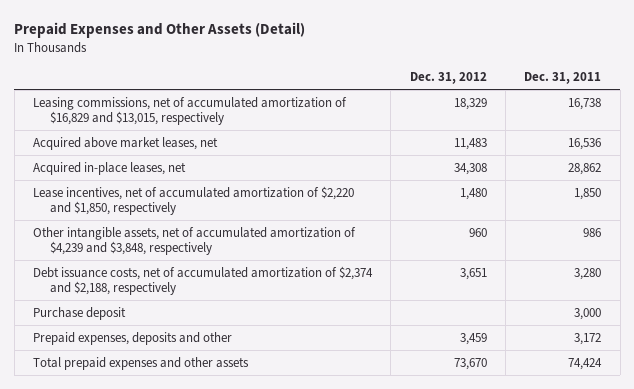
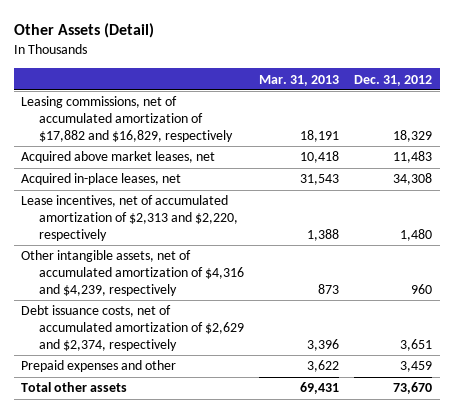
[14,22,306,39] Prepaid Expenses and Other Assets (Detail) -> [13,23,154,39] Other Assets (Detail)
[524,72,602,85] Dec. 31, 2011 -> none
none -> [258,74,339,86] Mar. 31, 2013
[32,96,347,126] Leasing commissions, net of accumulated amortization of $16,829 and $13,015, respectively -> [21,96,233,143] Leasing commissions, net of accumulated amortization of $17,882 and $16,829, respectively
[32,306,126,320] Purchase deposit -> none
[32,185,354,216] Lease incentives, net of accumulated amortization of $2,220 and $1,850, respectively -> [21,195,238,242] Lease incentives, net of accumulated amortization of $2,313 and $2,220, respectively
[32,226,356,256] Other intangible assets, net of accumulated amortization of $4,239 and $3,848, respectively -> [21,250,244,297] Other intangible assets, net of accumulated amortization of $4,316 and $4,239, respectively
[32,265,373,296] Debt issuance costs, net of accumulated amortization of $2,374 and $2,188, respectively -> [21,305,244,352] Debt issuance costs, net of accumulated amortization of $2,629 and $2,374, respectively
[32,331,232,345] Prepaid expenses, deposits and other -> [21,360,177,373] Prepaid expenses and other
[32,356,249,370] Total prepaid expenses and other assets -> [21,382,128,393] Total other assets

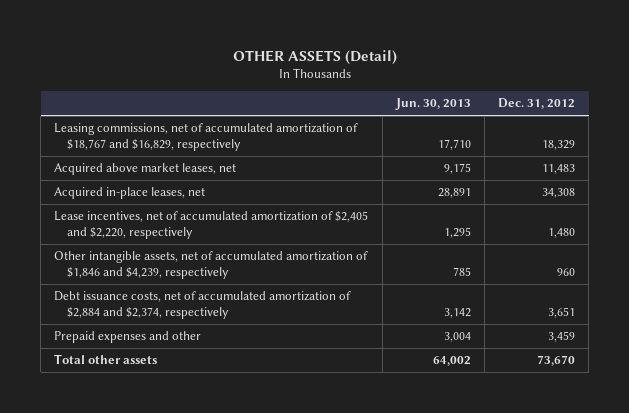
[13,23,154,39] Other Assets (Detail) -> [232,49,397,65] OTHER ASSETS (Detail)
[258,74,339,86] Mar. 31, 2013 -> none
none -> [394,98,471,111] Jun. 30, 2013
[21,96,233,143] Leasing commissions, net of accumulated amortization of $17,882 and $16,829, respectively -> [54,123,359,152] Leasing commissions, net of accumulated amortization of $18,767 and $16,829, respectively
[21,195,238,242] Lease incentives, net of accumulated amortization of $2,313 and $2,220, respectively -> [54,211,369,240] Lease incentives, net of accumulated amortization of $2,405 and $2,220, respectively
[21,250,244,297] Other intangible assets, net of accumulated amortization of $4,316 and $4,239, respectively -> [54,251,369,280] Other intangible assets, net of accumulated amortization of $1,846 and $4,239, respectively
[21,305,244,352] Debt issuance costs, net of accumulated amortization of $2,629 and $2,374, respectively -> [54,291,352,320] Debt issuance costs, net of accumulated amortization of $2,884 and $2,374, respectively

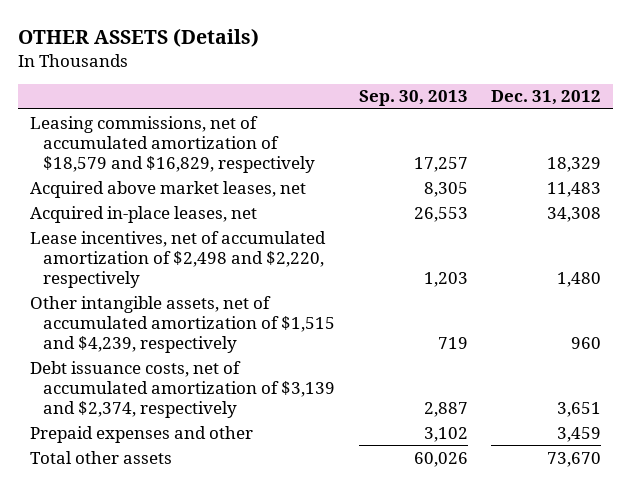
[232,49,397,65] OTHER ASSETS (Detail) -> [17,28,259,48] OTHER ASSETS (Details)
[394,98,471,111] Jun. 30, 2013 -> none
none -> [358,90,468,107] Sep. 30, 2013
[54,123,359,152] Leasing commissions, net of accumulated amortization of $18,767 and $16,829, respectively -> [29,115,316,173] Leasing commissions, net of accumulated amortization of $18,579 and $16,829, respectively
[54,211,369,240] Lease incentives, net of accumulated amortization of $2,405 and $2,220, respectively -> [29,230,326,288] Lease incentives, net of accumulated amortization of $2,498 and $2,220, respectively
[54,251,369,280] Other intangible assets, net of accumulated amortization of $1,846 and $4,239, respectively -> [29,295,336,353] Other intangible assets, net of accumulated amortization of $1,515 and $4,239, respectively
[54,291,352,320] Debt issuance costs, net of accumulated amortization of $2,884 and $2,374, respectively -> [29,360,336,418] Debt issuance costs, net of accumulated amortization of $3,139 and $2,374, respectively

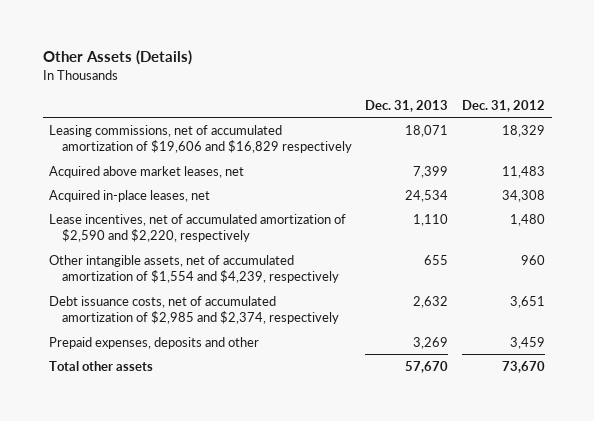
[17,28,259,48] OTHER ASSETS (Details) -> [42,50,192,66] Other Assets (Details)
[358,90,468,107] Sep. 30, 2013 -> none
none -> [365,99,449,112] Dec. 31, 2013
[29,115,316,173] Leasing commissions, net of accumulated amortization of $18,579 and $16,829, respectively -> [49,124,352,154] Leasing commissions, net of accumulated amortization of $19,606 and $16,829 respectively
[29,230,326,288] Lease incentives, net of accumulated amortization of $2,498 and $2,220, respectively -> [49,213,347,243] Lease incentives, net of accumulated amortization of $2,590 and $2,220, respectively
[29,295,336,353] Other intangible assets, net of accumulated amortization of $1,515 and $4,239, respectively -> [49,254,339,284] Other intangible assets, net of accumulated amortization of $1,554 and $4,239, respectively
[29,360,336,418] Debt issuance costs, net of accumulated amortization of $3,139 and $2,374, respectively -> [49,295,339,325] Debt issuance costs, net of accumulated amortization of $2,985 and $2,374, respectively
[29,425,253,443] Prepaid expenses and other -> [49,336,260,349] Prepaid expenses, deposits and other

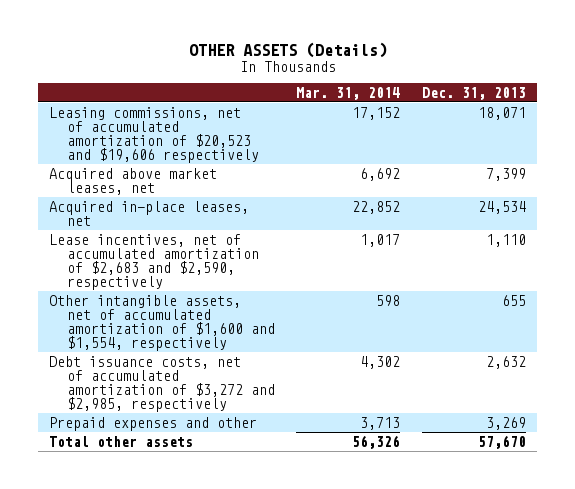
[42,50,192,66] Other Assets (Details) -> [188,42,387,59] OTHER ASSETS (Details)
[462,99,546,112] Dec. 31, 2012 -> none
none -> [296,86,401,100] Mar. 31, 2014
[49,124,352,154] Leasing commissions, net of accumulated amortization of $19,606 and $16,829 respectively -> [49,106,259,163] Leasing commissions, net of accumulated amortization of $20,523 and $19,606 respectively
[49,213,347,243] Lease incentives, net of accumulated amortization of $2,590 and $2,220, respectively -> [49,233,259,290] Lease incentives, net of accumulated amortization of $2,683 and $2,590, respectively
[49,254,339,284] Other intangible assets, net of accumulated amortization of $1,554 and $4,239, respectively -> [49,294,275,351] Other intangible assets, net of accumulated amortization of $1,600 and $1,554, respectively
[49,295,339,325] Debt issuance costs, net of accumulated amortization of $2,985 and $2,374, respectively -> [49,355,275,412] Debt issuance costs, net of accumulated amortization of $3,272 and $2,985, respectively
[49,336,260,349] Prepaid expenses, deposits and other -> [49,416,258,431] Prepaid expenses and other

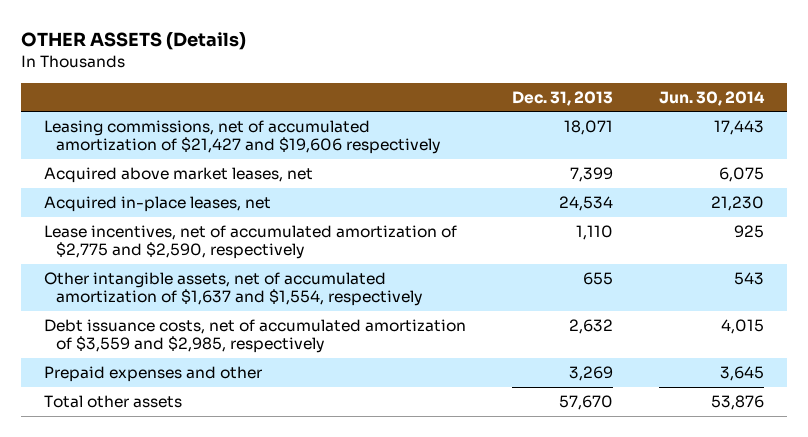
[296,86,401,100] Mar. 31, 2014 -> none
none -> [658,90,765,106] Jun. 30, 2014
[49,106,259,163] Leasing commissions, net of accumulated amortization of $20,523 and $19,606 respectively -> [44,120,440,155] Leasing commissions, net of accumulated amortization of $21,427 and $19,606 respectively
[49,233,259,290] Lease incentives, net of accumulated amortization of $2,683 and $2,590, respectively -> [44,225,458,260] Lease incentives, net of accumulated amortization of $2,775 and $2,590, respectively
[49,294,275,351] Other intangible assets, net of accumulated amortization of $1,600 and $1,554, respectively -> [44,272,422,307] Other intangible assets, net of accumulated amortization of $1,637 and $1,554, respectively
[49,355,275,412] Debt issuance costs, net of accumulated amortization of $3,272 and $2,985, respectively -> [44,319,467,354] Debt issuance costs, net of accumulated amortization of $3,559 and $2,985, respectively

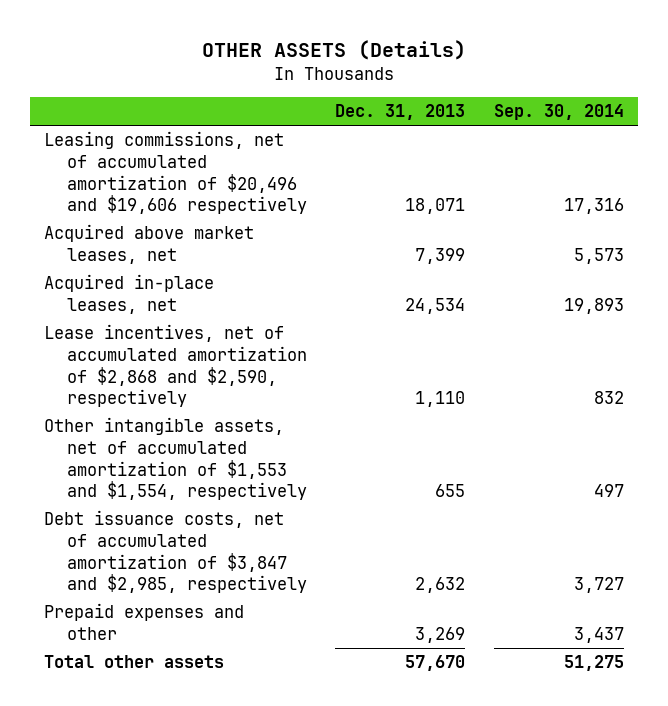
[658,90,765,106] Jun. 30, 2014 -> none
none -> [493,104,624,121] Sep. 30, 2014
[44,120,440,155] Leasing commissions, net of accumulated amortization of $21,427 and $19,606 respectively -> [44,131,307,215] Leasing commissions, net of accumulated amortization of $20,496 and $19,606 respectively
[44,225,458,260] Lease incentives, net of accumulated amortization of $2,775 and $2,590, respectively -> [44,324,307,408] Lease incentives, net of accumulated amortization of $2,868 and $2,590, respectively
[44,272,422,307] Other intangible assets, net of accumulated amortization of $1,637 and $1,554, respectively -> [44,417,307,501] Other intangible assets, net of accumulated amortization of $1,553 and $1,554, respectively
[44,319,467,354] Debt issuance costs, net of accumulated amortization of $3,559 and $2,985, respectively -> [44,510,307,594] Debt issuance costs, net of accumulated amortization of $3,847 and $2,985, respectively

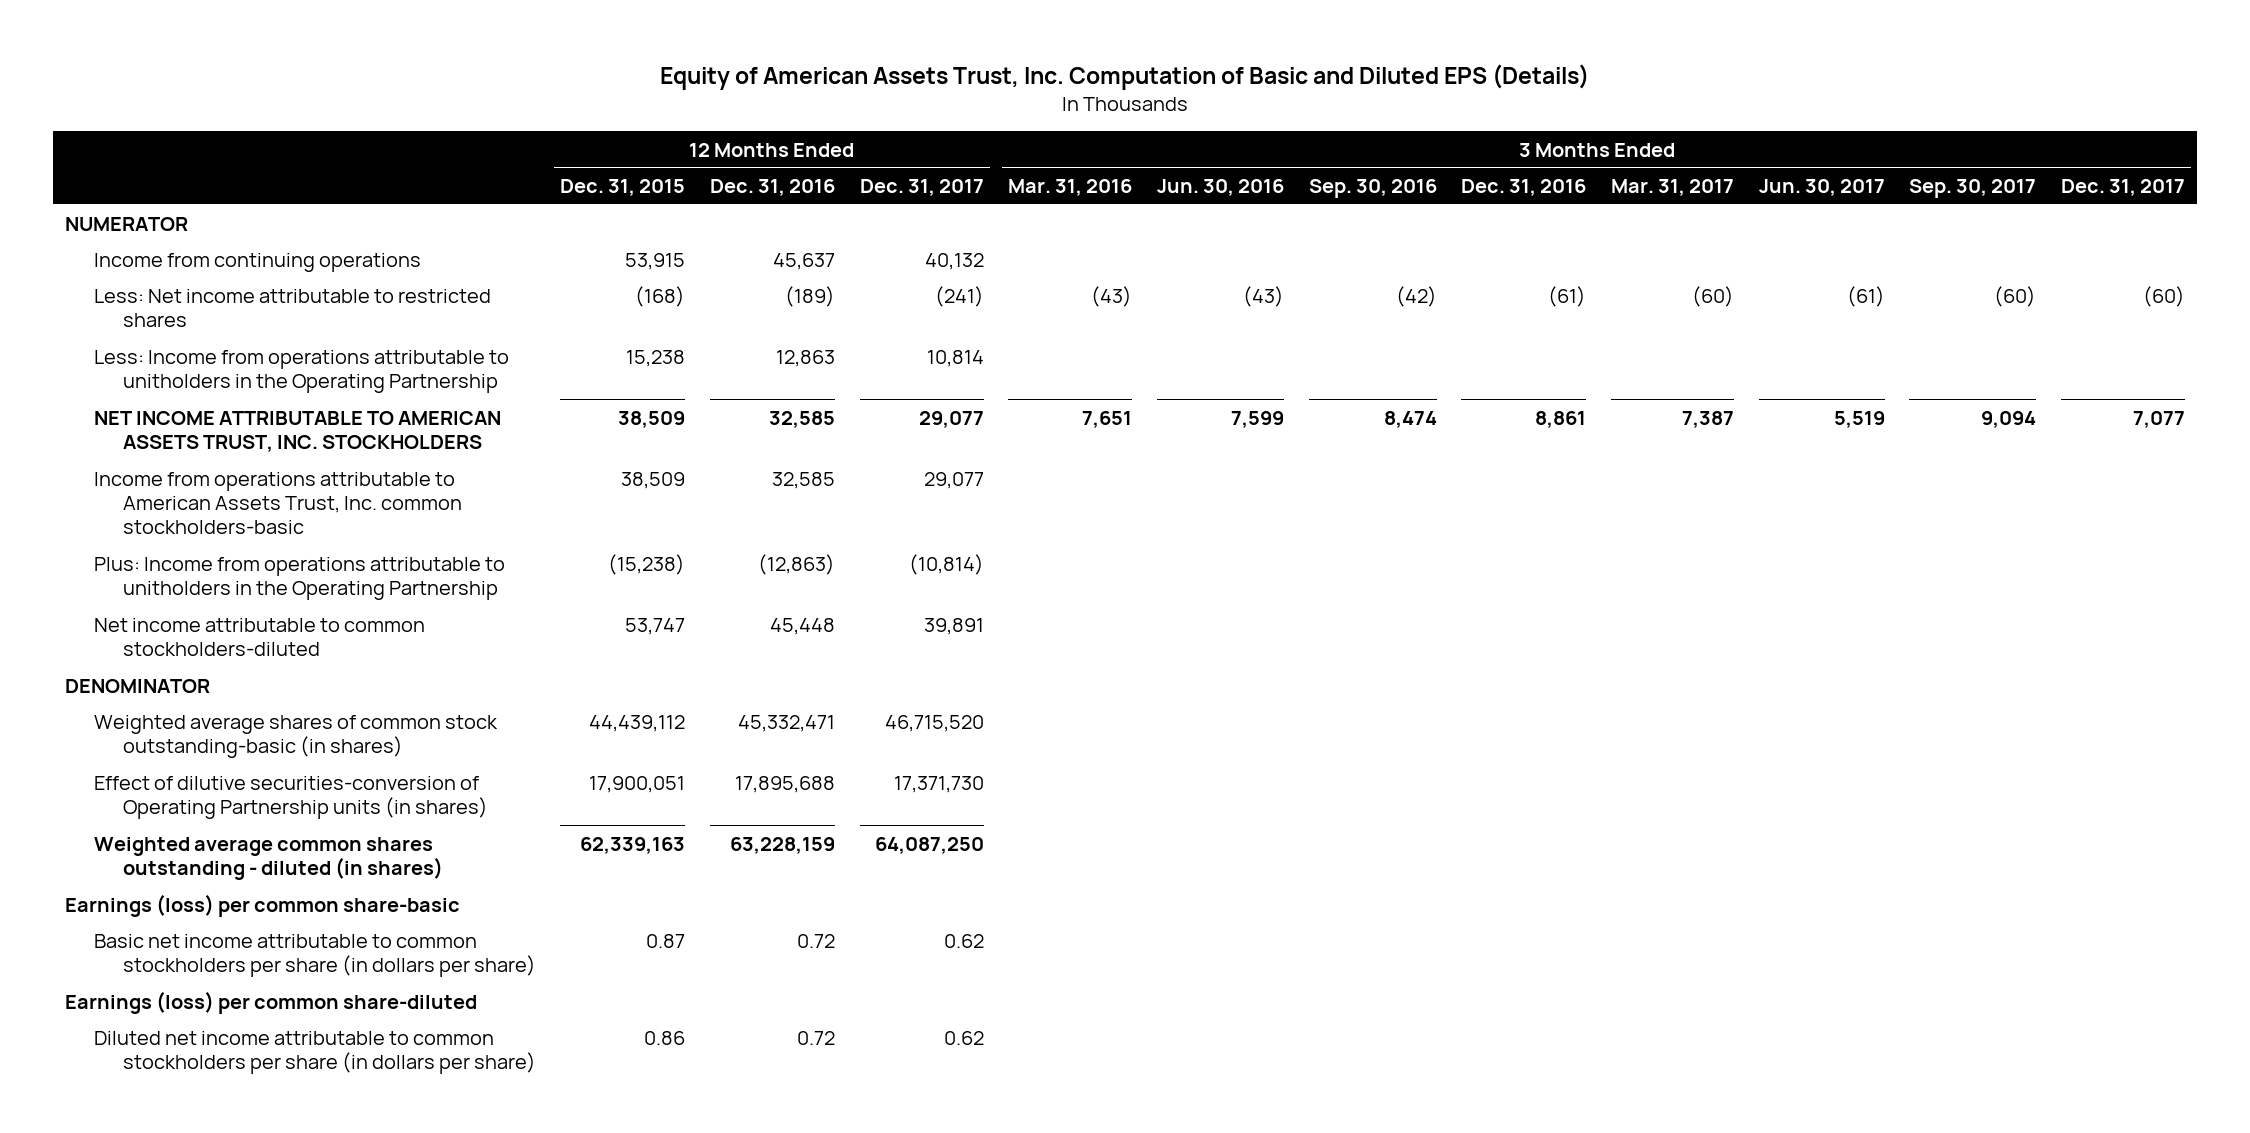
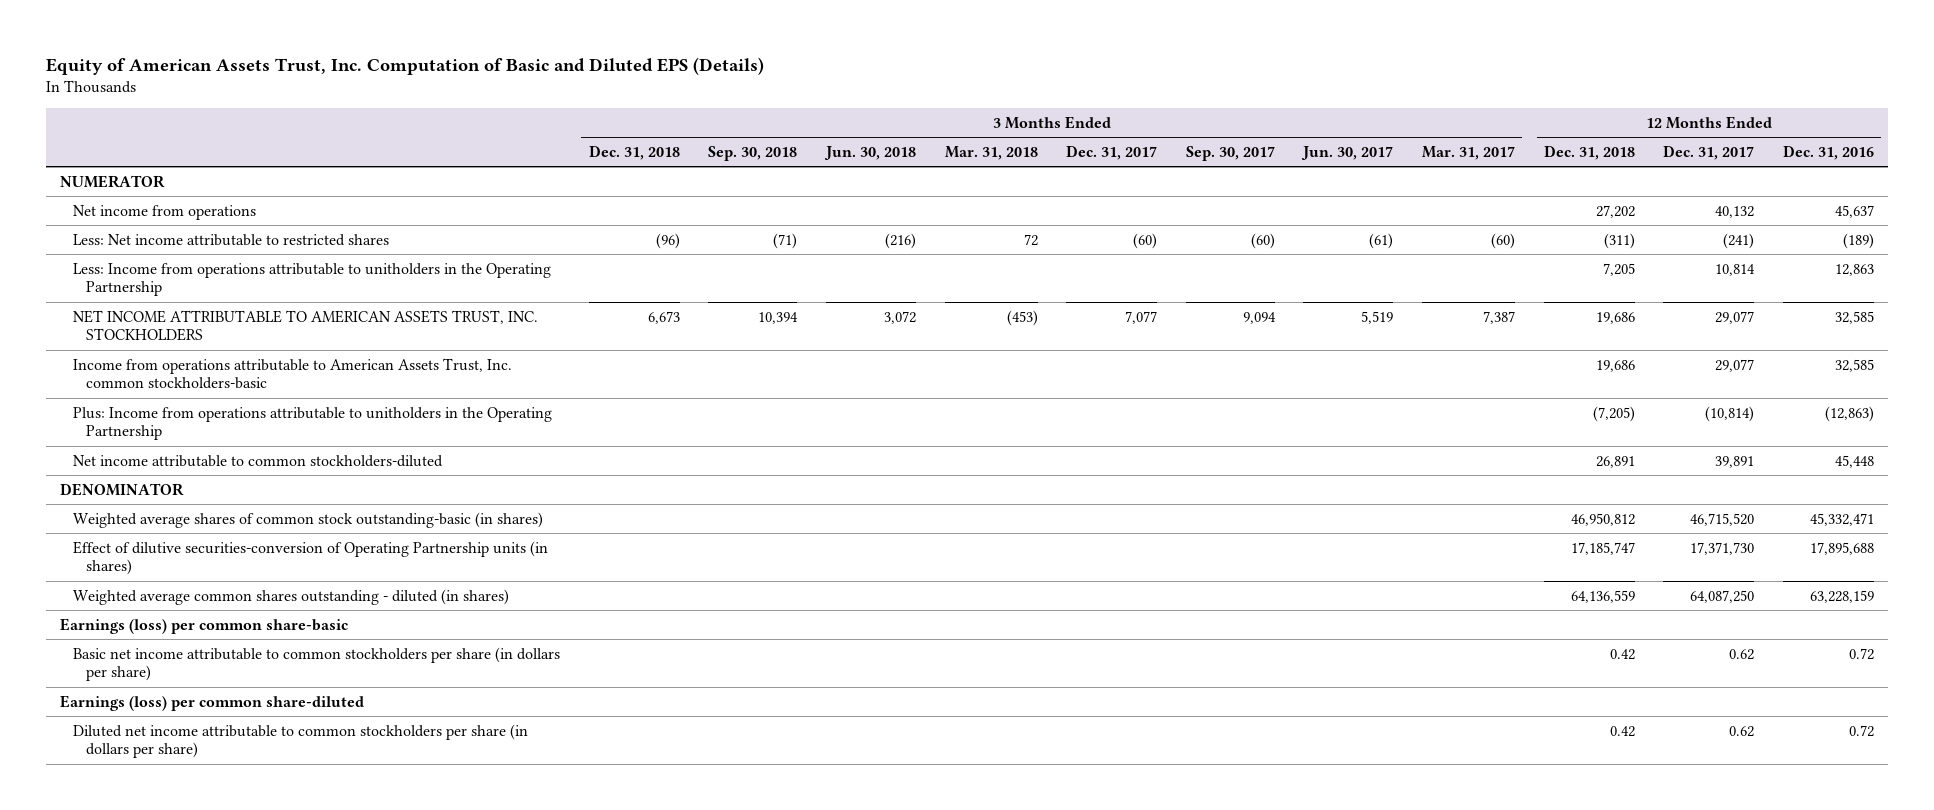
[560,179,686,197] Dec. 31, 2015 -> none
[1008,179,1133,197] Mar. 31, 2016 -> none
[1156,179,1284,197] Jun. 30, 2016 -> none
[1308,179,1437,199] Sep. 30, 2016 -> none
[1461,179,1587,197] Dec. 31, 2016 -> none
none -> [588,144,680,160] Dec. 31, 2018
none -> [708,145,798,161] Sep. 30, 2018
none -> [823,145,916,160] Jun. 30, 2018
none -> [944,145,1038,160] Mar. 31, 2018
none -> [1543,144,1635,160] Dec. 31, 2018
[93,252,421,272] Income from continuing operations -> [72,204,256,220] Net income from operations

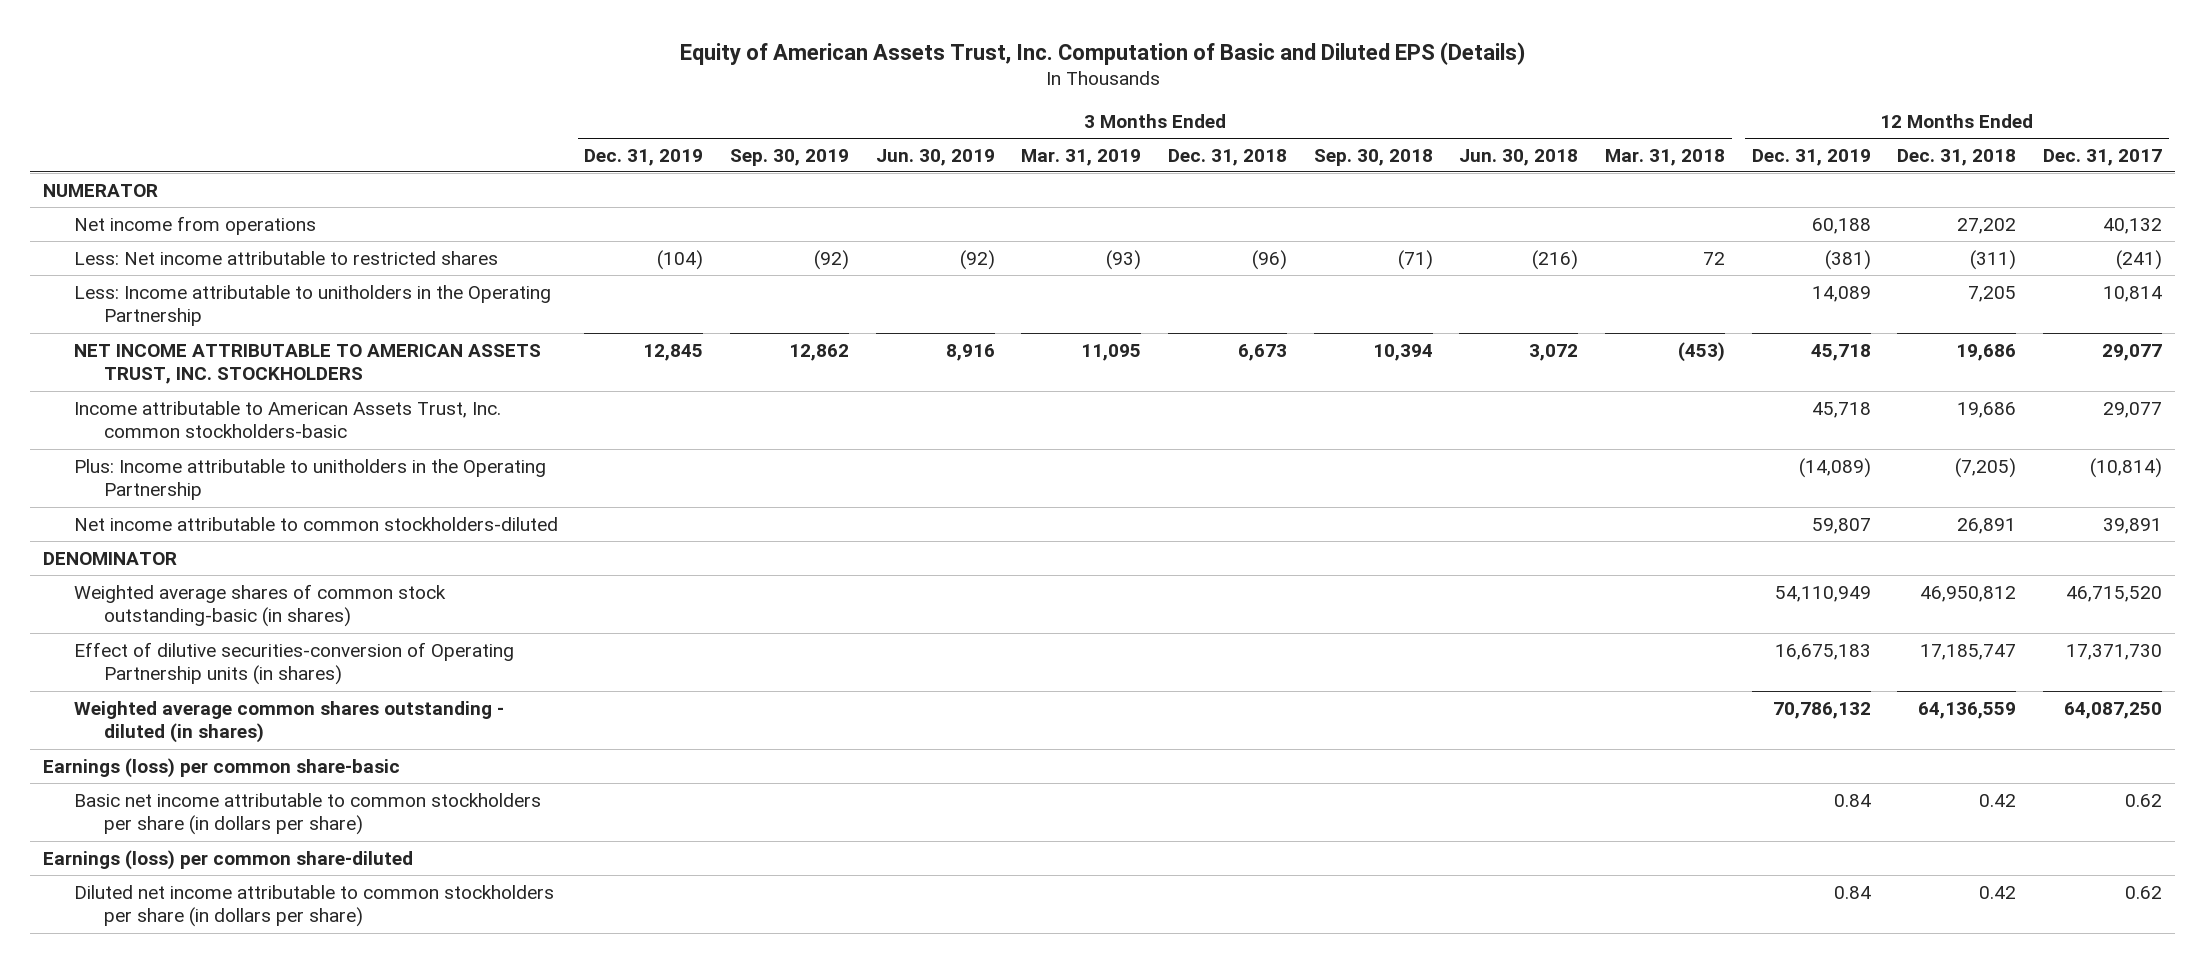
[1066,144,1158,160] Dec. 31, 2017 -> none
[1185,145,1275,161] Sep. 30, 2017 -> none
[1301,145,1394,160] Jun. 30, 2017 -> none
[1422,145,1516,160] Mar. 31, 2017 -> none
[1782,144,1874,160] Dec. 31, 2016 -> none
none -> [584,148,704,166] Dec. 31, 2019
none -> [730,148,850,166] Sep. 30, 2019
none -> [875,148,995,166] Jun. 30, 2019
none -> [1021,148,1142,166] Mar. 31, 2019
none -> [1751,148,1871,166] Dec. 31, 2019
[72,262,551,297] Less: Income from operations attributable to unitholders in the Operating Partnership -> [73,284,551,327] Less: Income attributable to unitholders in the Operating Partnership
[72,357,512,390] Income from operations attributable to American Assets Trust, Inc. common stockholders-basic -> [73,400,501,439] Income attributable to American Assets Trust, Inc. common stockholders-basic
[72,406,552,441] Plus: Income from operations attributable to unitholders in the Operating Partnership -> [73,458,546,501] Plus: Income attributable to unitholders in the Operating Partnership

